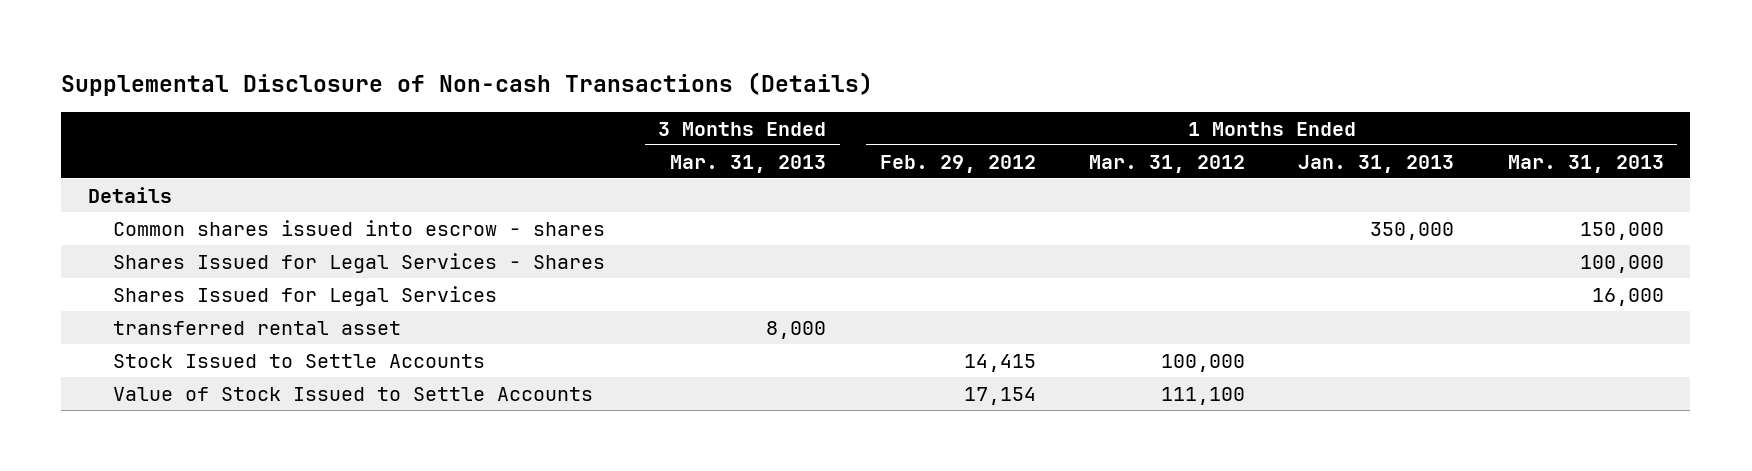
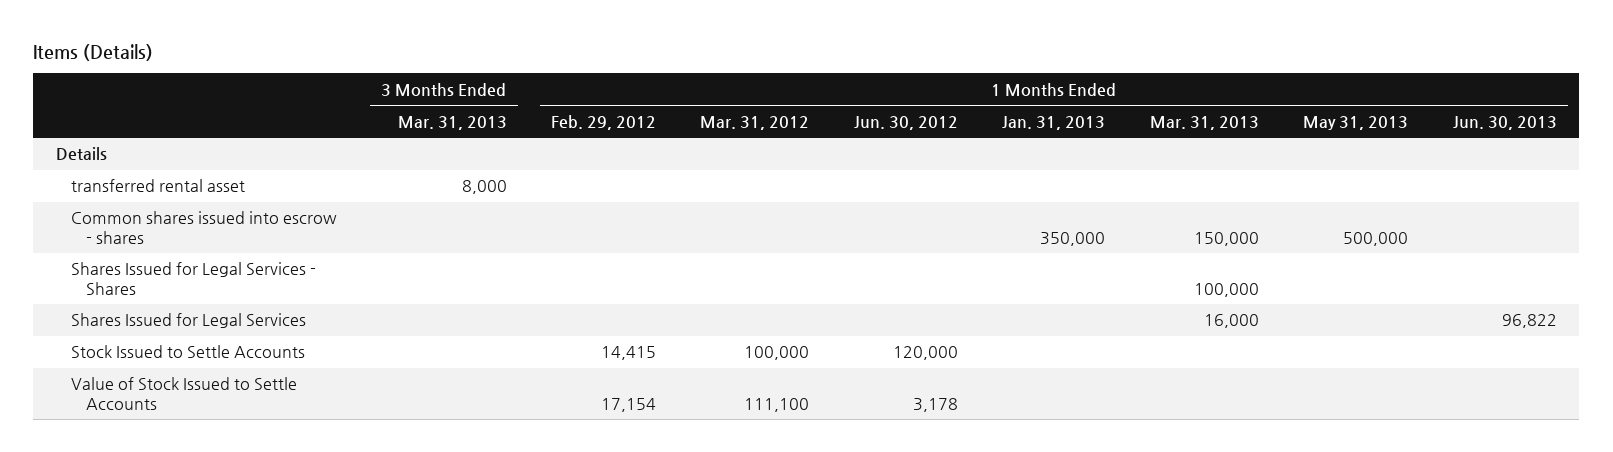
[61,72,874,97] Supplemental Disclosure of Non-cash Transactions (Details) -> [33,43,154,61] Items (Details)
none -> [853,115,958,130] Jun. 30, 2012
none -> [1303,115,1409,130] May 31, 2013
none -> [1452,115,1557,130] Jun. 30, 2013
[113,320,402,335] transferred rental asset -> [71,179,246,193] transferred rental asset

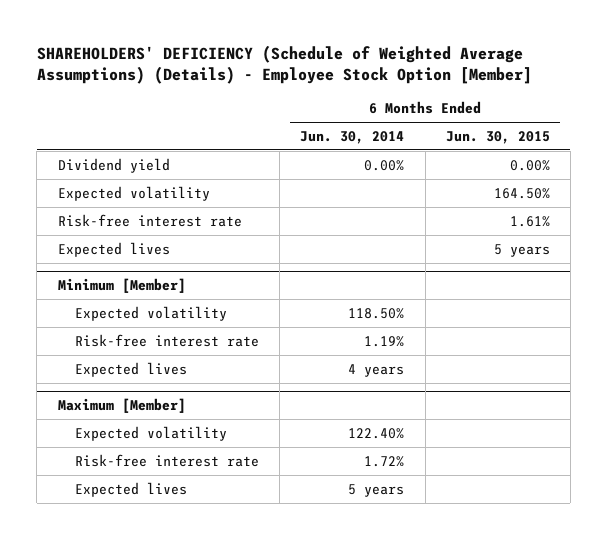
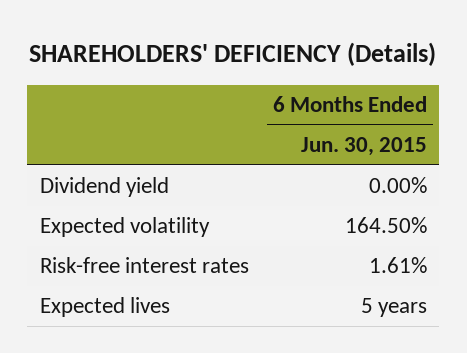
[36,44,532,85] SHAREHOLDERS' DEFICIENCY (Schedule of Weighted Average Assumptions) (Details) - Employee Stock Option [Member] -> [29,42,437,67] SHAREHOLDERS' DEFICIENCY (Details)
[300,130,405,144] Jun. 30, 2014 -> none
[57,213,242,227] Risk-free interest rate -> [39,257,249,274] Risk-free interest rates
[57,278,186,294] Minimum [Member] -> none
[75,305,228,321] Expected volatility -> none
[75,333,260,347] Risk-free interest rate -> none
[75,361,188,377] Expected lives -> none
[57,398,186,414] Maximum [Member] -> none
[75,425,228,441] Expected volatility -> none
[75,453,260,467] Risk-free interest rate -> none
[75,481,188,497] Expected lives -> none

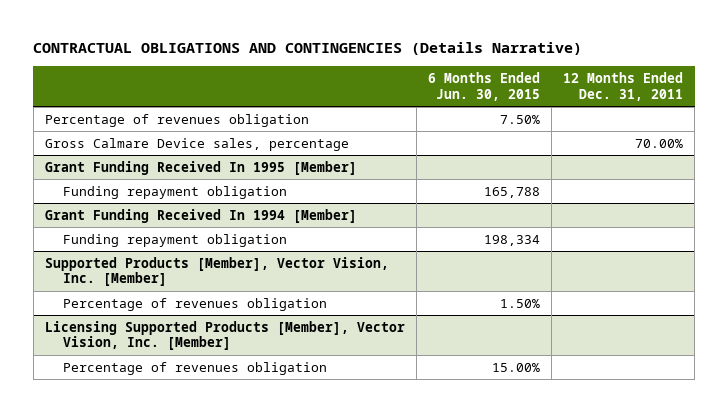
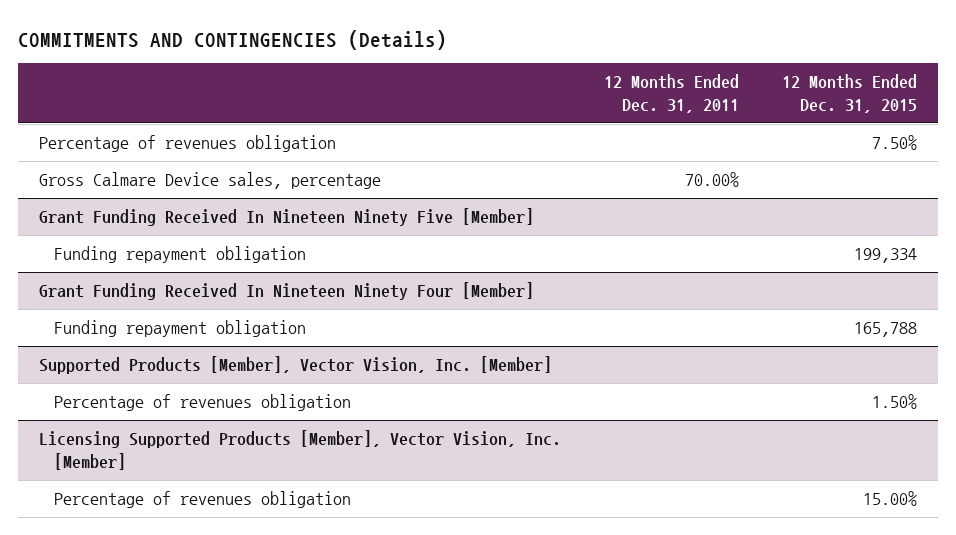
[33,42,583,56] CONTRACTUAL OBLIGATIONS AND CONTINGENCIES (Details Narrative) -> [18,29,448,50] COMMITMENTS AND CONTINGENCIES (Details)
[428,72,541,101] 6 Months Ended Jun. 30, 2015 -> none
none -> [781,74,917,114] 12 Months Ended Dec. 31, 2015
[44,160,357,175] Grant Funding Received In 1995 [Member] -> [39,208,535,227] Grant Funding Received In Nineteen Ninety Five [Member]
[44,208,357,223] Grant Funding Received In 1994 [Member] -> [39,282,535,301] Grant Funding Received In Nineteen Ninety Four [Member]

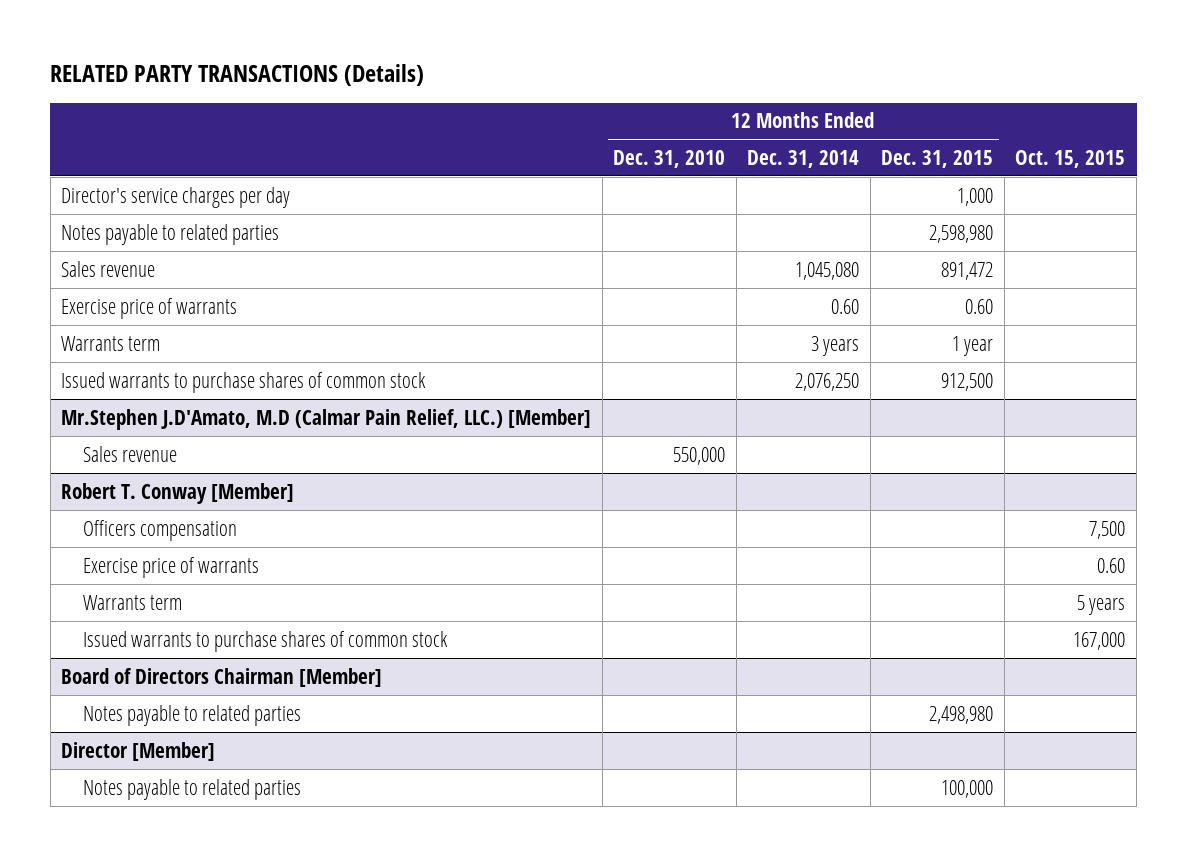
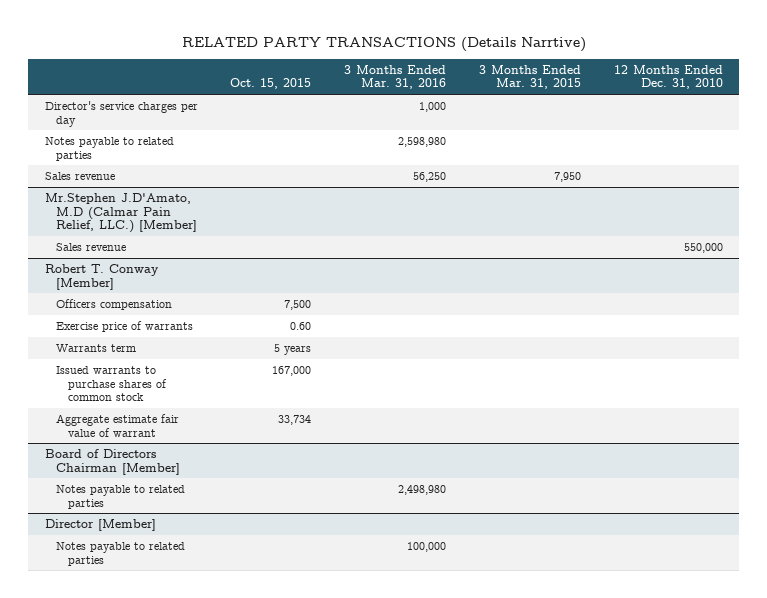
[50,64,425,87] RELATED PARTY TRANSACTIONS (Details) -> [181,36,586,52] RELATED PARTY TRANSACTIONS (Details Narrtive)
[747,149,860,168] Dec. 31, 2014 -> none
[881,149,994,168] Dec. 31, 2015 -> none
none -> [344,64,447,90] 3 Months Ended Mar. 31, 2016
none -> [478,64,581,90] 3 Months Ended Mar. 31, 2015
[61,297,238,319] Exercise price of warrants -> none
[61,335,161,351] Warrants term -> none
[61,371,427,393] Issued warrants to purchase shares of common stock -> none
none -> [56,413,180,437] Aggregate estimate fair value of warrant

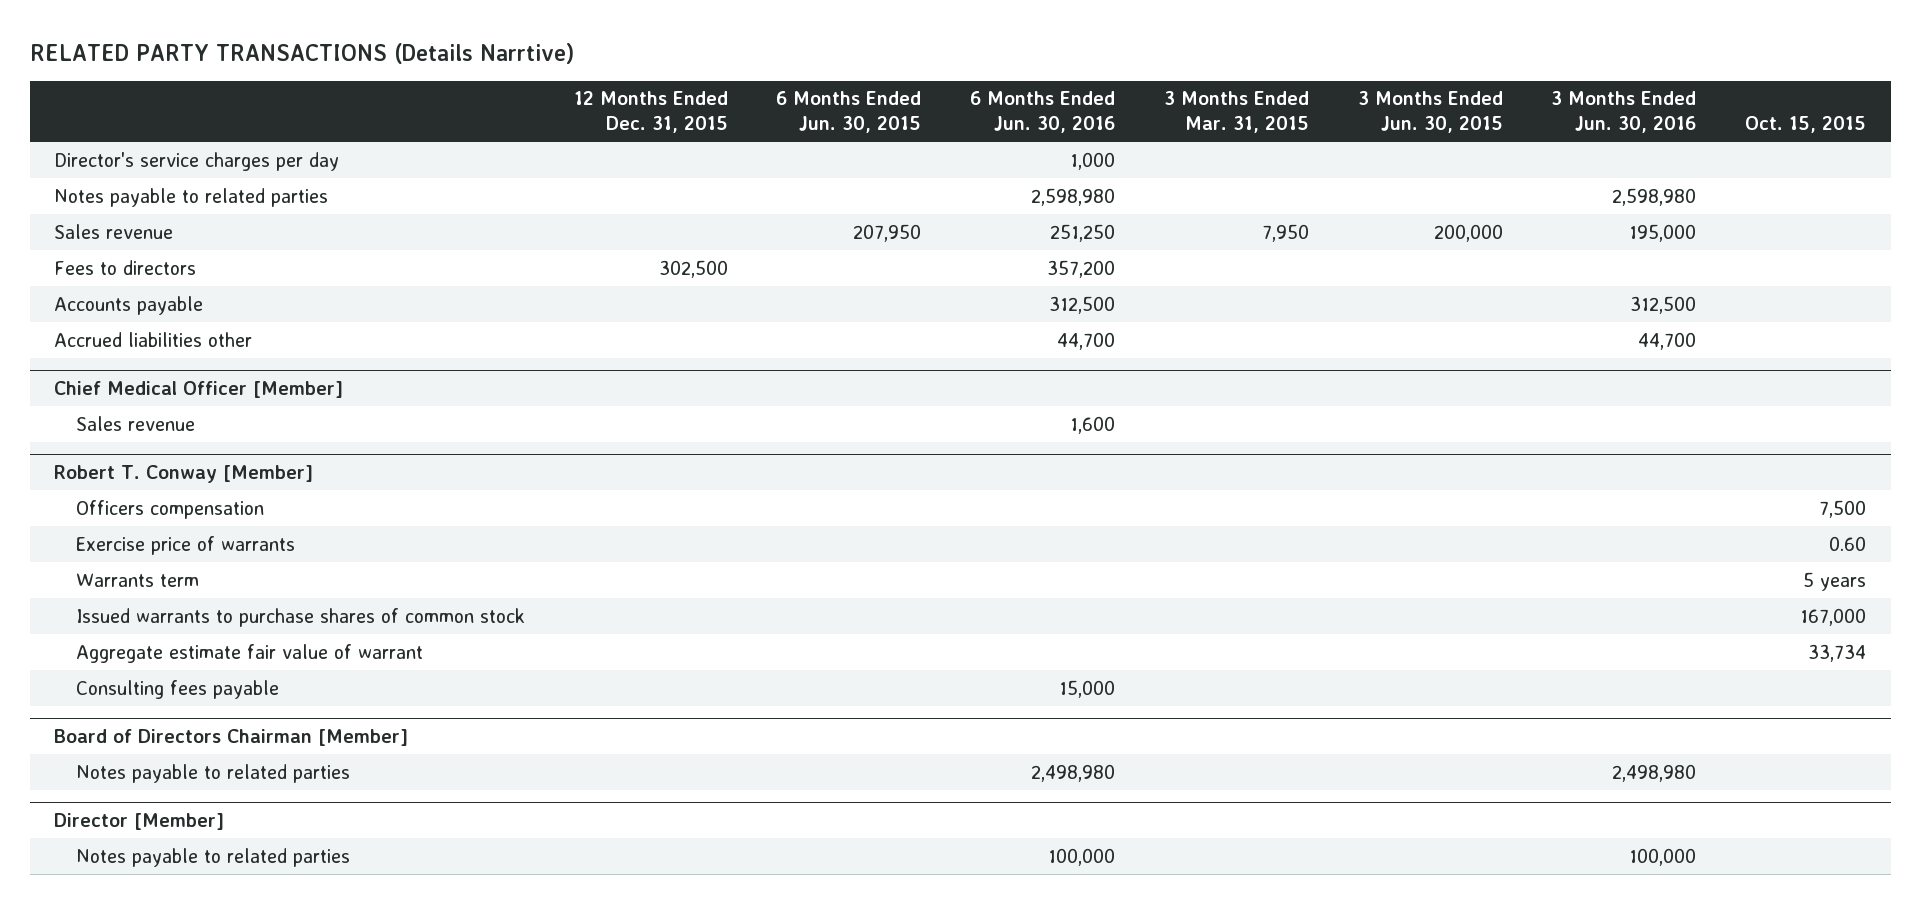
[344,64,447,90] 3 Months Ended Mar. 31, 2016 -> none
[613,64,723,90] 12 Months Ended Dec. 31, 2010 -> none
none -> [573,91,728,133] 12 Months Ended Dec. 31, 2015
none -> [776,91,922,133] 6 Months Ended Jun. 30, 2015
none -> [970,91,1116,133] 6 Months Ended Jun. 30, 2016
none -> [1357,91,1503,133] 3 Months Ended Jun. 30, 2015
none -> [1551,91,1697,133] 3 Months Ended Jun. 30, 2016
none -> [54,259,197,275] Fees to directors
none -> [54,295,204,315] Accounts payable
none -> [54,331,253,347] Accrued liabilities other
[44,192,198,234] Mr.Stephen J.D'Amato, M.D (Calmar Pain Relief, LLC.) [Member] -> [54,381,344,399] Chief Medical Officer [Member]
none -> [75,679,279,699] Consulting fees payable

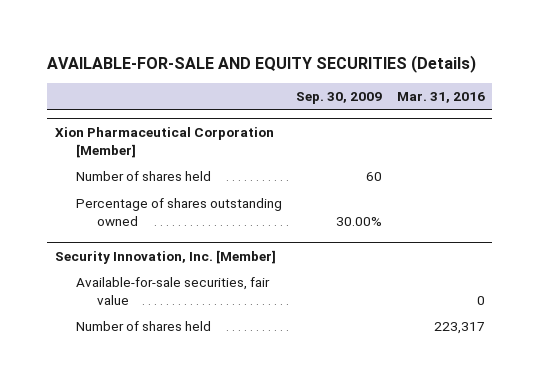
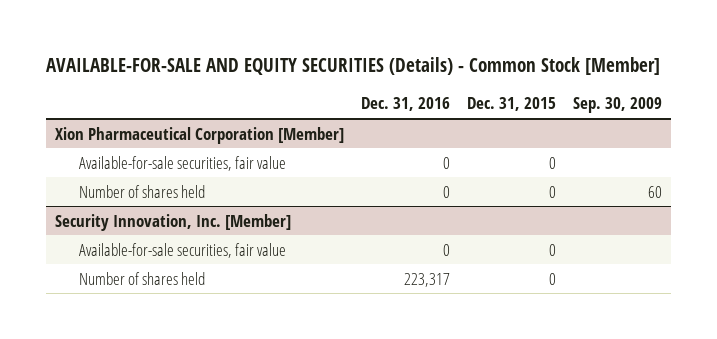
[47,54,477,73] AVAILABLE-FOR-SALE AND EQUITY SECURITIES (Details) -> [46,57,661,76] AVAILABLE-FOR-SALE AND EQUITY SECURITIES (Details) - Common Stock [Member]
[396,91,485,103] Mar. 31, 2016 -> none
none -> [361,97,451,112] Dec. 31, 2016
none -> [467,97,557,112] Dec. 31, 2015
none -> [78,155,286,171] Available-for-sale securities, fair value
[75,198,282,226] Percentage of shares outstanding owned -> none

